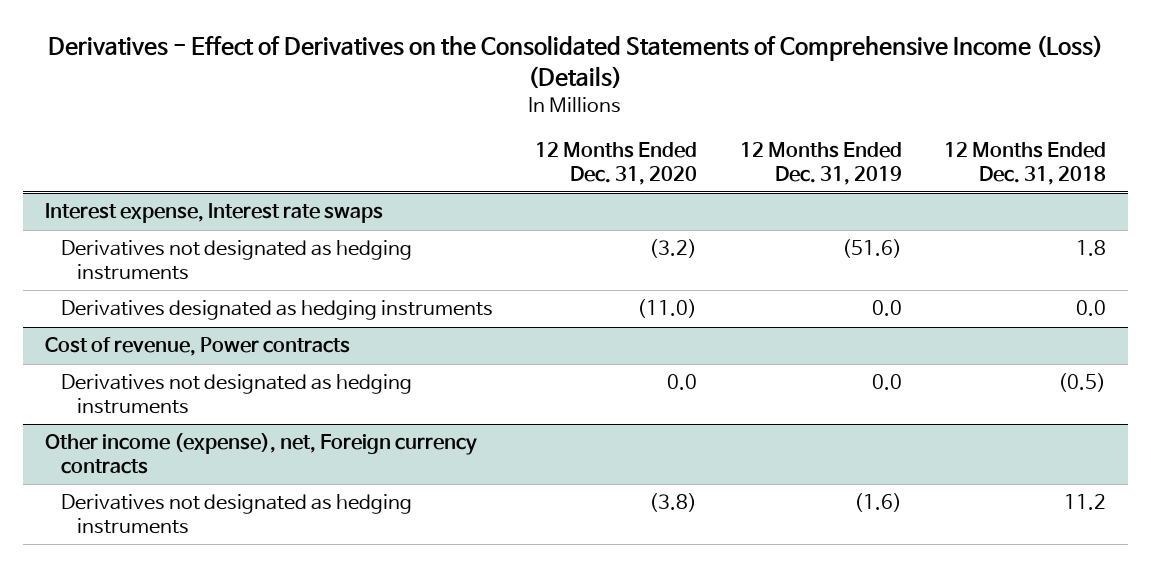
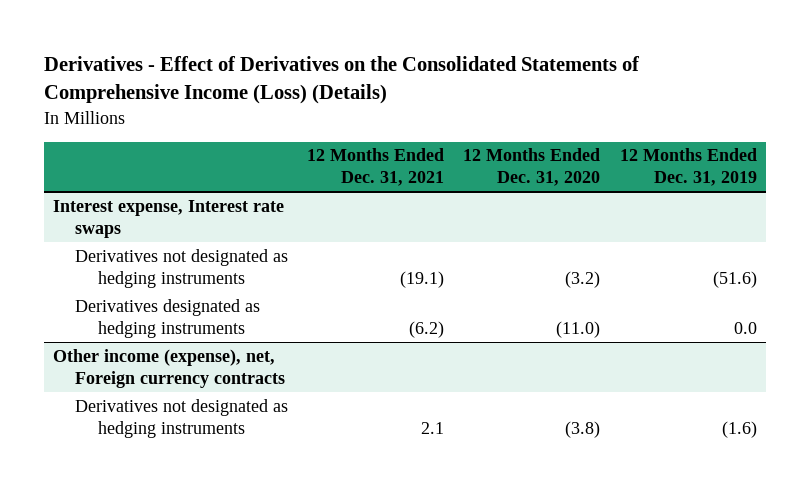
[944,142,1107,185] 12 Months Ended Dec. 31, 2018 -> none
none -> [307,148,445,187] 12 Months Ended Dec. 31, 2021
[44,337,350,357] Cost of revenue, Power contracts -> none
[60,374,412,414] Derivatives not designated as hedging instruments -> none

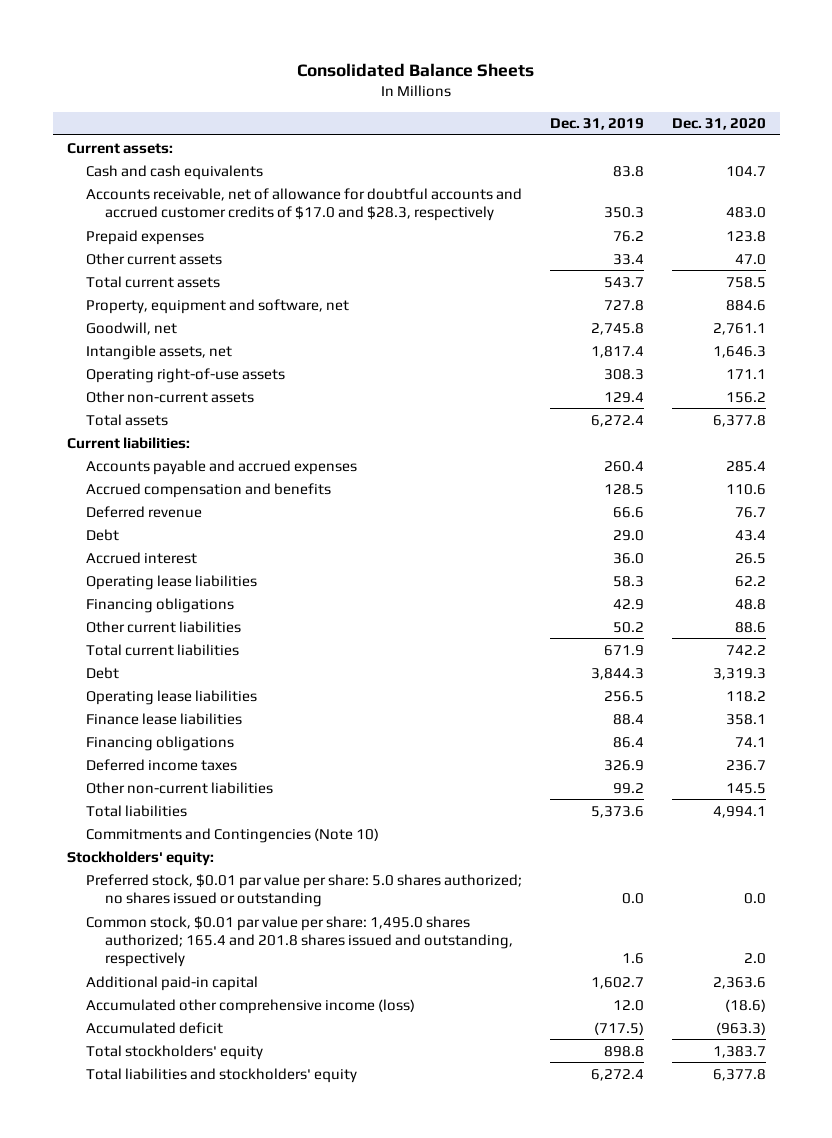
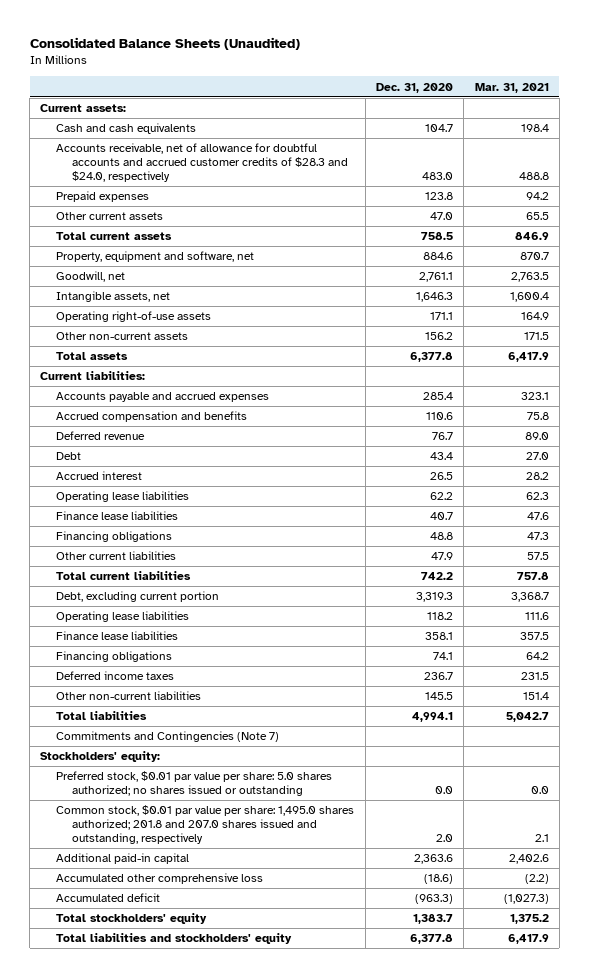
[297,63,535,78] Consolidated Balance Sheets -> [29,37,300,51] Consolidated Balance Sheets (Unaudited)
[549,118,644,131] Dec. 31, 2019 -> none
none -> [474,82,549,93] Mar. 31, 2021
[85,187,522,221] Accounts receivable, net of allowance for doubtful accounts and accrued customer credits of $17.0 and $28.3, respectively -> [56,143,349,183] Accounts receivable, net of allowance for doubtful accounts and accrued customer credits of $28.3 and $24.0, respectively
none -> [56,511,179,521] Finance lease liabilities
[734,621,766,633] 88.6 -> [430,552,453,561] 47.9
[85,666,119,679] Debt -> [56,591,220,603] Debt, excluding current portion
[85,827,379,843] Commitments and Contingencies (Note 10) -> [56,731,280,743] Commitments and Contingencies (Note 7)
[85,915,514,968] Common stock, $0.01 par value per share: 1,495.0 shares authorized; 165.4 and 201.8 shares issued and outstanding, respectively -> [56,805,355,845] Common stock, $0.01 par value per share: 1,495.0 shares authorized; 201.8 and 207.0 shares issued and outstanding, respectively
[85,998,415,1014] Accumulated other comprehensive income (loss) -> [56,873,264,885] Accumulated other comprehensive loss

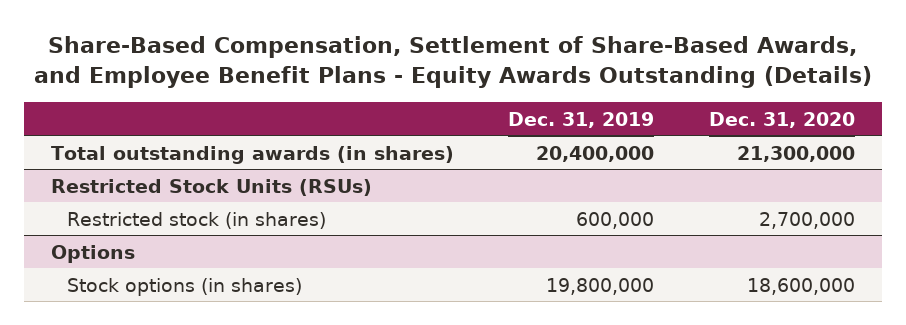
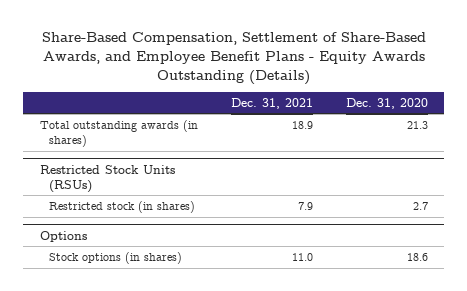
[508,111,655,128] Dec. 31, 2019 -> none
none -> [230,97,313,109] Dec. 31, 2021
[736,145,855,162] 21,300,000 -> [406,120,428,129] 21.3
[758,211,855,229] 2,700,000 -> [412,201,428,210] 2.7
[746,277,855,295] 18,600,000 -> [406,252,428,261] 18.6

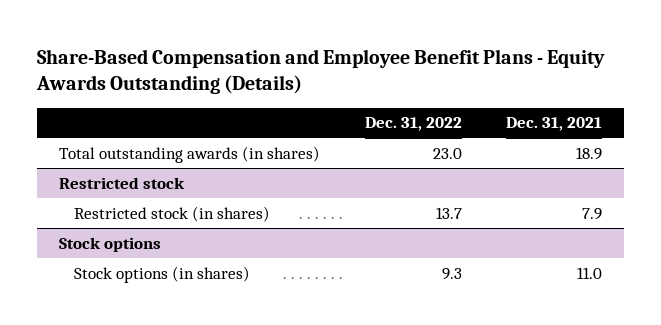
[41,31,426,85] Share-Based Compensation, Settlement of Share-Based Awards, and Employee Benefit Plans - Equity Awards Outstanding (Details) -> [36,48,606,95] Share-Based Compensation and Employee Benefit Plans - Equity Awards Outstanding (Details)
[345,97,428,109] Dec. 31, 2020 -> none
none -> [364,117,462,132] Dec. 31, 2022
[39,164,175,193] Restricted Stock Units (RSUs) -> [59,176,186,189] Restricted stock
[39,230,87,242] Options -> [59,236,162,252] Stock options

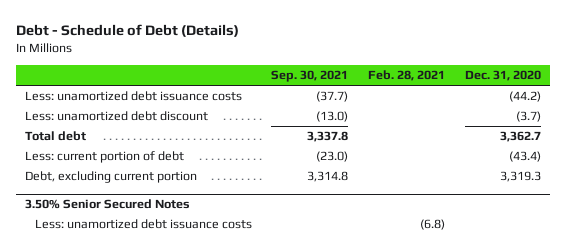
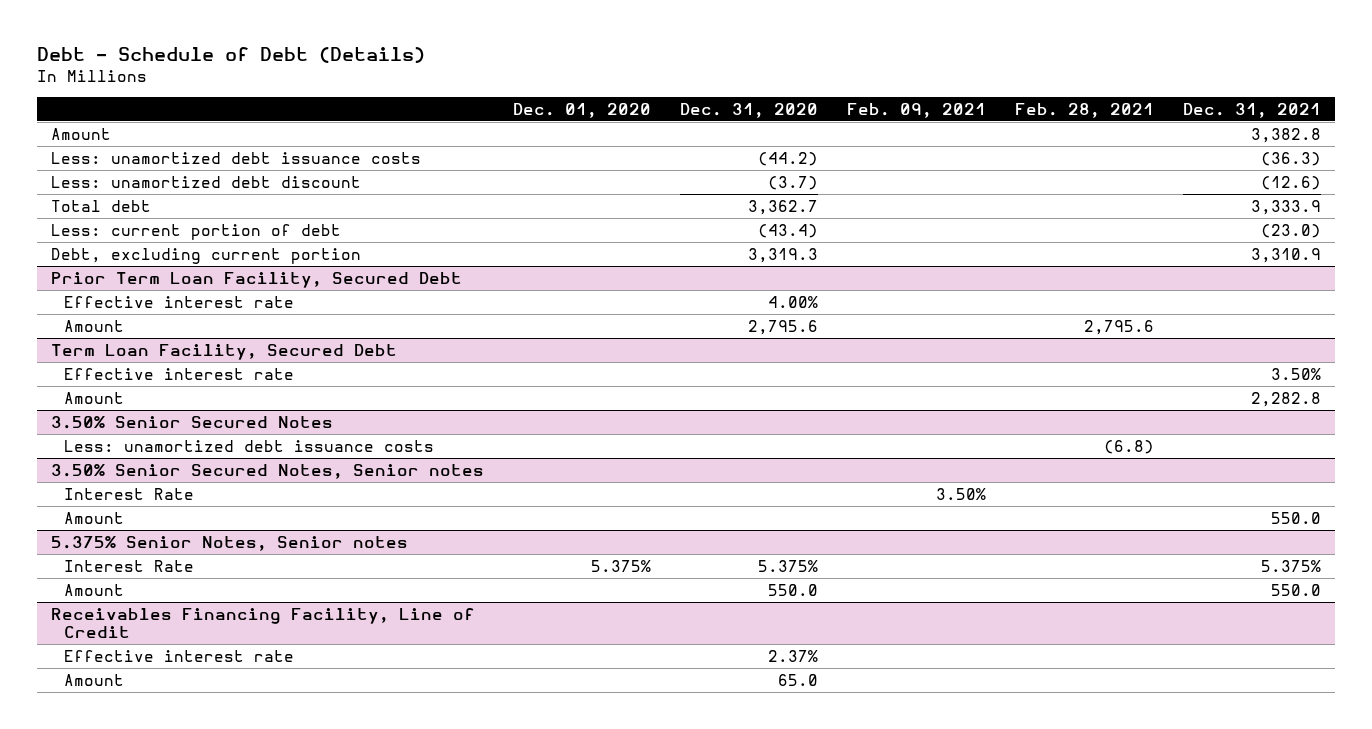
[271,70,349,83] Sep. 30, 2021 -> none
none -> [512,102,651,118] Dec. 01, 2020
none -> [846,102,986,118] Feb. 09, 2021
none -> [1182,102,1321,118] Dec. 31, 2021
none -> [51,127,112,140] Amount
none -> [51,271,463,288] Prior Term Loan Facility, Secured Debt
none -> [63,295,294,308] Effective interest rate
none -> [63,319,124,332] Amount
none -> [51,343,398,360] Term Loan Facility, Secured Debt
none -> [63,367,294,380] Effective interest rate
none -> [63,391,124,404] Amount
none -> [51,463,485,479] 3.50% Senior Secured Notes, Senior notes
none -> [63,487,194,500] Interest Rate
none -> [63,511,124,524] Amount
none -> [51,535,409,551] 5.375% Senior Notes, Senior notes
none -> [63,559,194,572] Interest Rate
none -> [63,583,124,596] Amount
none -> [51,607,476,638] Receivables Financing Facility, Line of Credit
none -> [63,649,294,662] Effective interest rate
none -> [63,673,124,686] Amount

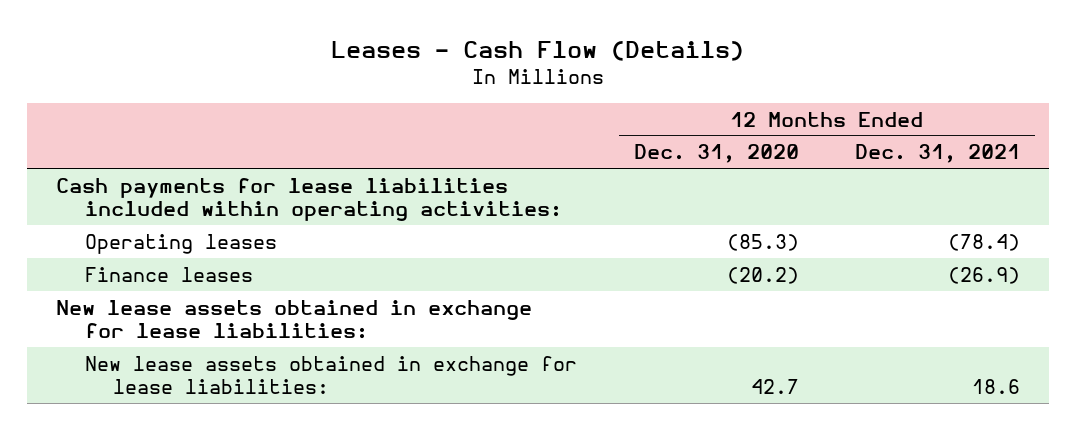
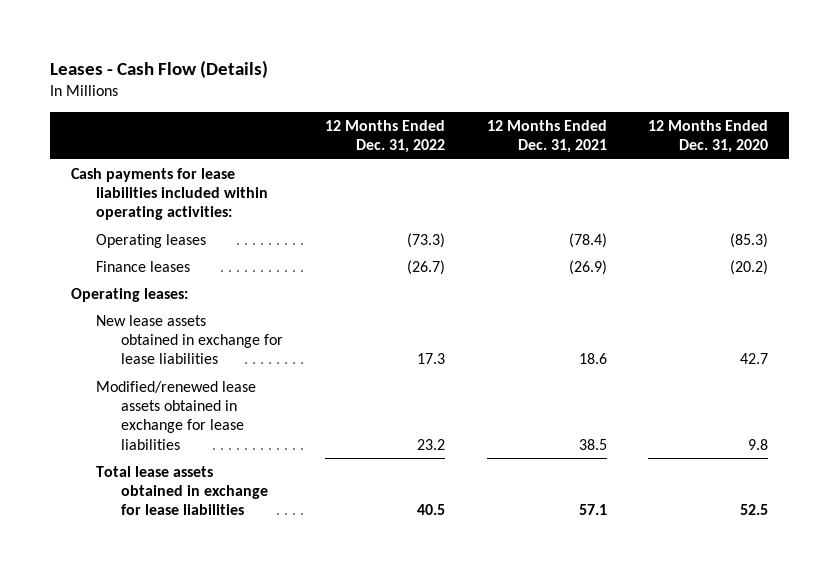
none -> [324,119,445,154] 12 Months Ended Dec. 31, 2022
[55,299,532,339] New lease assets obtained in exchange for lease liabilities: -> [70,287,188,302] Operating leases:
none -> [96,314,284,365] New lease assets obtained in exchange for lease liabilities
none -> [96,380,257,450] Modified/renewed lease assets obtained in exchange for lease liabilities
[84,355,577,394] New lease assets obtained in exchange for lease liabilities: -> [96,465,269,516] Total lease assets obtained in exchange for lease liabilities
[750,378,799,394] 42.7 -> [740,504,769,516] 52.5
[972,378,1021,394] 18.6 -> [578,504,607,516] 57.1

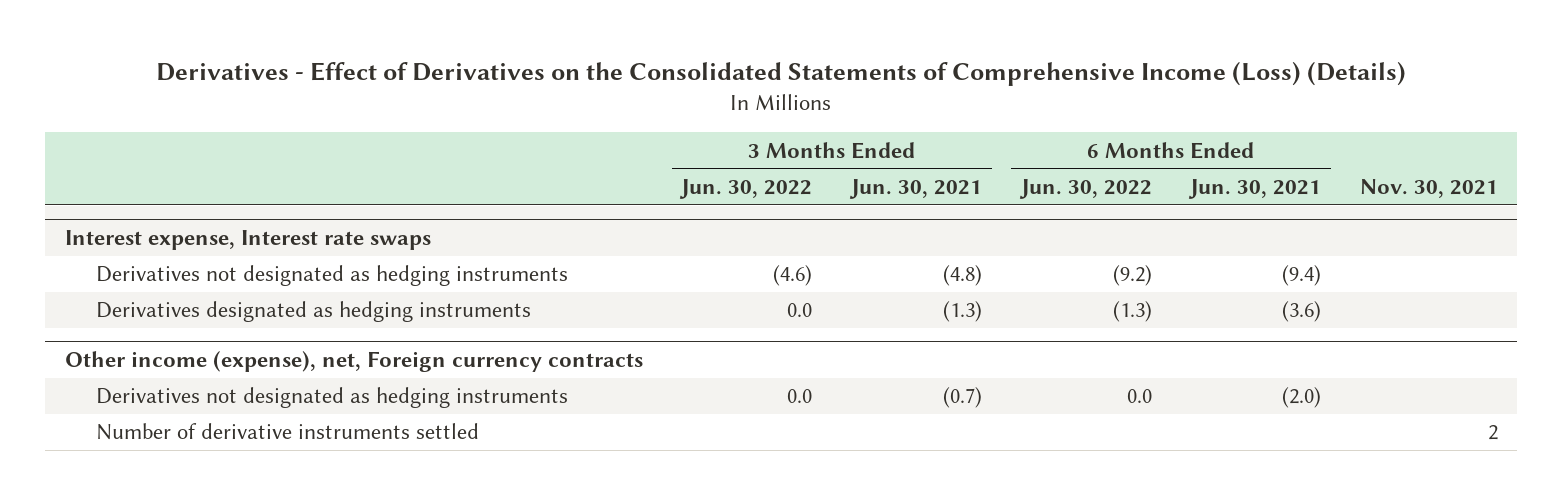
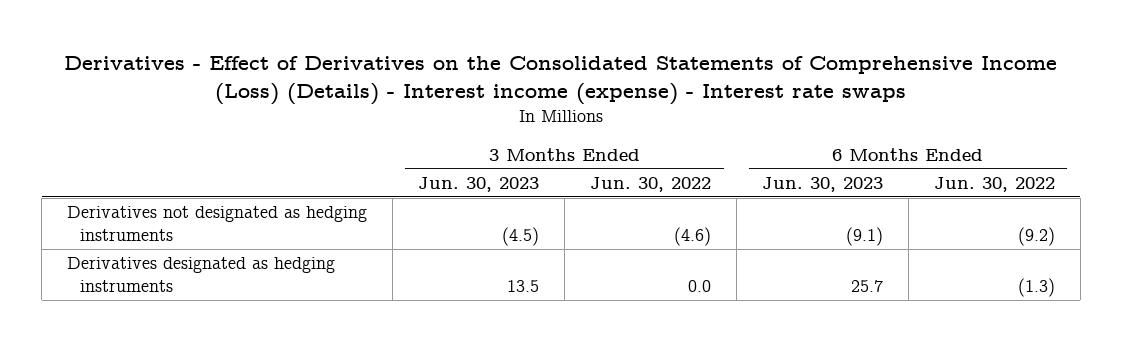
[156,60,1407,86] Derivatives - Effect of Derivatives on the Consolidated Statements of Comprehensive Income (Loss) (Details) -> [63,55,1057,105] Derivatives - Effect of Derivatives on the Consolidated Statements of Comprehensive Income (Loss) (Details) - Interest income (expense) - Interest rate swaps
[848,178,982,199] Jun. 30, 2021 -> none
[1188,178,1322,199] Jun. 30, 2021 -> none
[1359,178,1498,198] Nov. 30, 2021 -> none
none -> [418,176,540,192] Jun. 30, 2023
none -> [761,176,883,192] Jun. 30, 2023
[64,229,431,250] Interest expense, Interest rate swaps -> none
[64,350,643,372] Other income (expense), net, Foreign currency contracts -> none
[95,387,568,409] Derivatives not designated as hedging instruments -> none
[95,423,479,441] Number of derivative instruments settled -> none

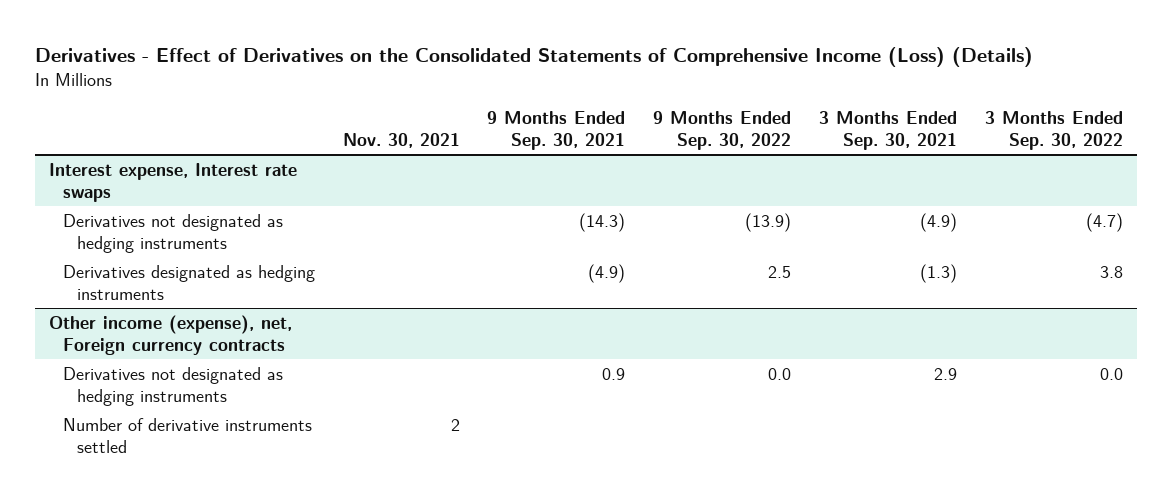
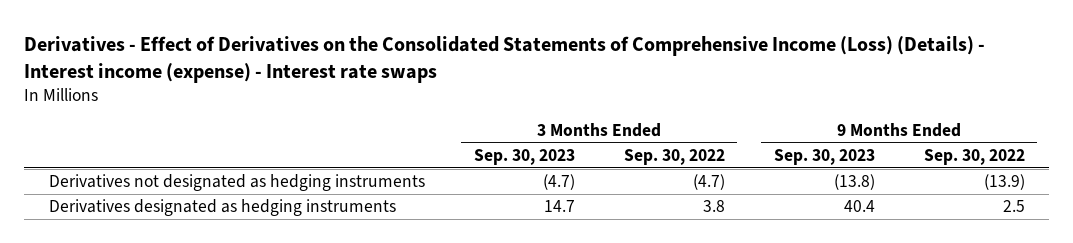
[34,47,1033,68] Derivatives - Effect of Derivatives on the Consolidated Statements of Comprehensive Income (Loss) (Details) -> [24,35,986,83] Derivatives - Effect of Derivatives on the Consolidated Statements of Comprehensive Income (Loss) (Details) - Interest income (expense) - Interest rate swaps
[342,132,460,148] Nov. 30, 2021 -> none
[487,110,626,150] 9 Months Ended Sep. 30, 2021 -> none
[818,110,957,150] 3 Months Ended Sep. 30, 2021 -> none
none -> [473,148,575,165] Sep. 30, 2023
none -> [773,148,875,165] Sep. 30, 2023
[48,162,297,202] Interest expense, Interest rate swaps -> none
[48,314,292,355] Other income (expense), net, Foreign currency contracts -> none
[62,366,283,406] Derivatives not designated as hedging instruments -> none
[62,417,312,453] Number of derivative instruments settled -> none

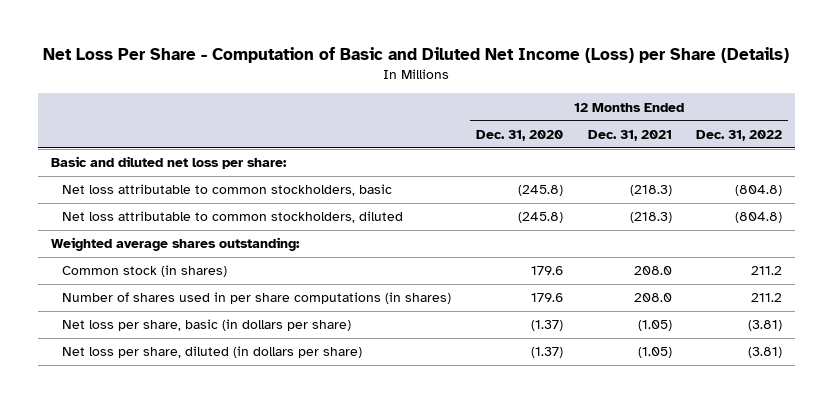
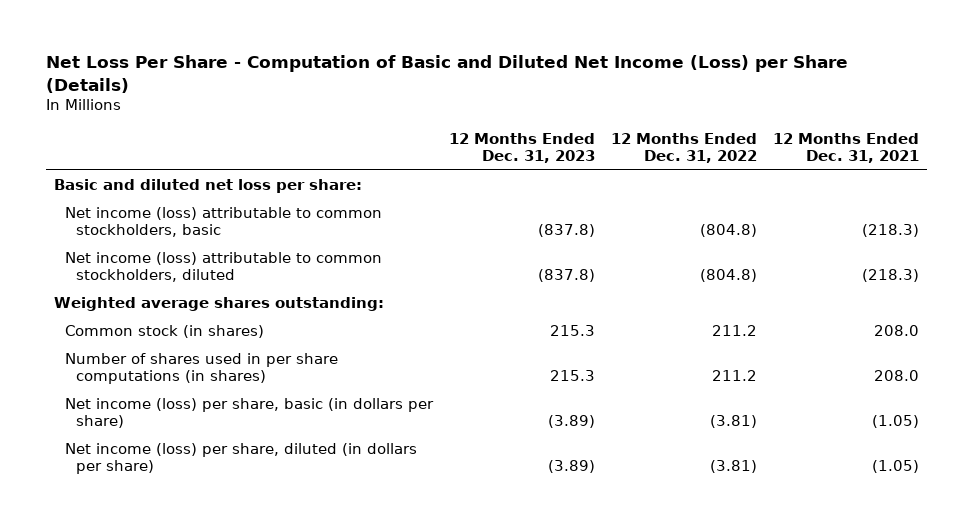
[475,130,563,142] Dec. 31, 2020 -> none
none -> [448,132,595,163] 12 Months Ended Dec. 31, 2023
[62,184,393,197] Net loss attributable to common stockholders, basic -> [64,207,382,238] Net income (loss) attributable to common stockholders, basic
[62,211,404,224] Net loss attributable to common stockholders, diluted -> [64,252,382,283] Net income (loss) attributable to common stockholders, diluted
[62,319,352,332] Net loss per share, basic (in dollars per share) -> [64,398,434,429] Net income (loss) per share, basic (in dollars per share)
[62,346,363,359] Net loss per share, diluted (in dollars per share) -> [64,443,417,475] Net income (loss) per share, diluted (in dollars per share)

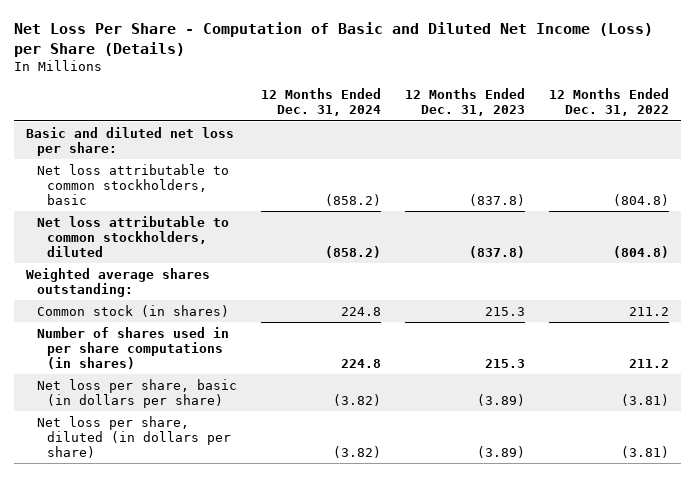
[773,132,920,163] 12 Months Ended Dec. 31, 2021 -> none
none -> [260,88,381,117] 12 Months Ended Dec. 31, 2024
[64,207,382,238] Net income (loss) attributable to common stockholders, basic -> [36,163,229,205] Net loss attributable to common stockholders, basic
[64,252,382,283] Net income (loss) attributable to common stockholders, diluted -> [36,215,229,257] Net loss attributable to common stockholders, diluted
[64,398,434,429] Net income (loss) per share, basic (in dollars per share) -> [36,378,237,408] Net loss per share, basic (in dollars per share)
[64,443,417,475] Net income (loss) per share, diluted (in dollars per share) -> [36,415,231,458] Net loss per share, diluted (in dollars per share)

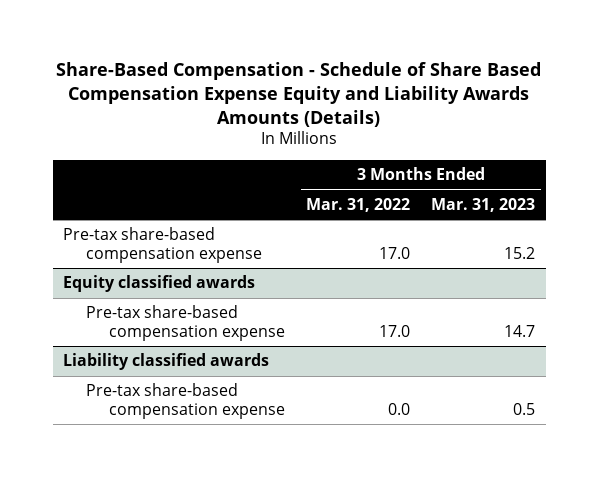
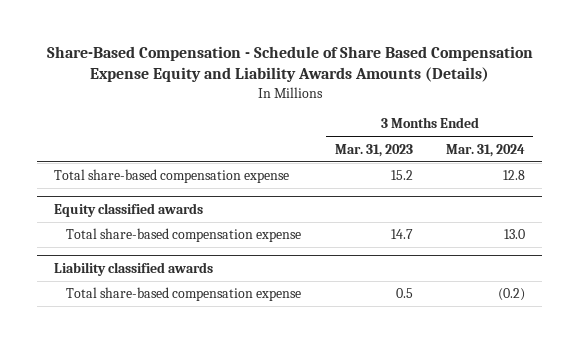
[305,197,410,212] Mar. 31, 2022 -> none
none -> [446,143,526,157] Mar. 31, 2024
[63,227,262,263] Pre-tax share-based compensation expense -> [54,169,290,184] Total share-based compensation expense
[85,305,285,341] Pre-tax share-based compensation expense -> [66,228,302,243] Total share-based compensation expense
[85,383,285,419] Pre-tax share-based compensation expense -> [66,287,302,302] Total share-based compensation expense

